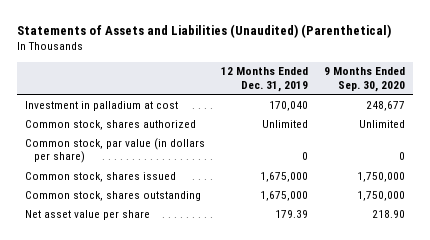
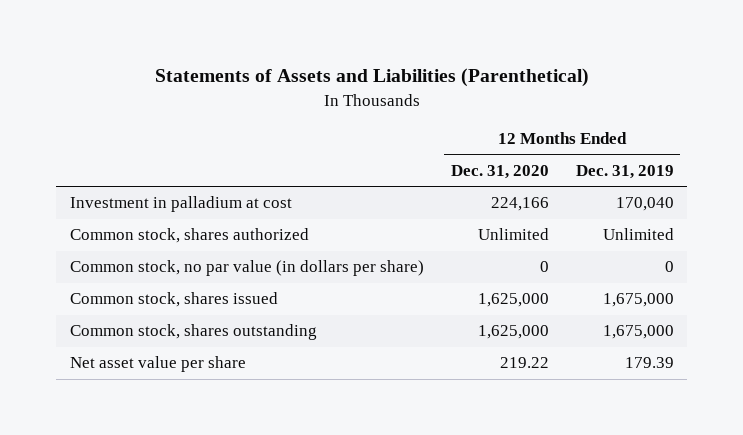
[16,23,391,38] Statements of Assets and Liabilities (Unaudited) (Parenthetical) -> [154,68,589,88] Statements of Assets and Liabilities (Parenthetical)
[324,67,406,92] 9 Months Ended Sep. 30, 2020 -> none
none -> [450,164,549,179] Dec. 31, 2020
[24,137,205,164] Common stock, par value (in dollars per share) -> [69,260,424,277] Common stock, no par value (in dollars per share)

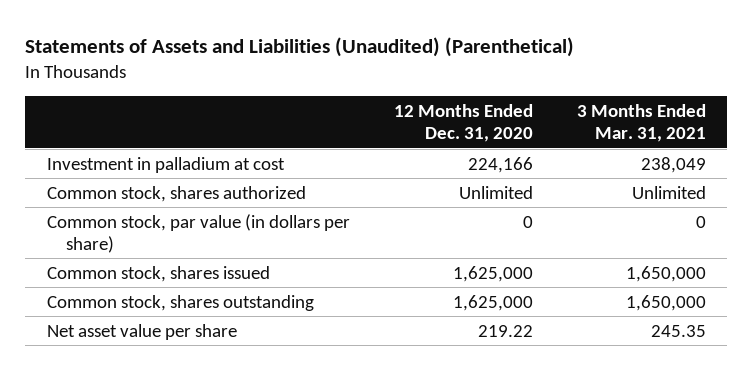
[154,68,589,88] Statements of Assets and Liabilities (Parenthetical) -> [24,37,574,58] Statements of Assets and Liabilities (Unaudited) (Parenthetical)
[575,164,674,179] Dec. 31, 2019 -> none
none -> [576,104,706,143] 3 Months Ended Mar. 31, 2021
[69,260,424,277] Common stock, no par value (in dollars per share) -> [46,213,350,253] Common stock, par value (in dollars per share)

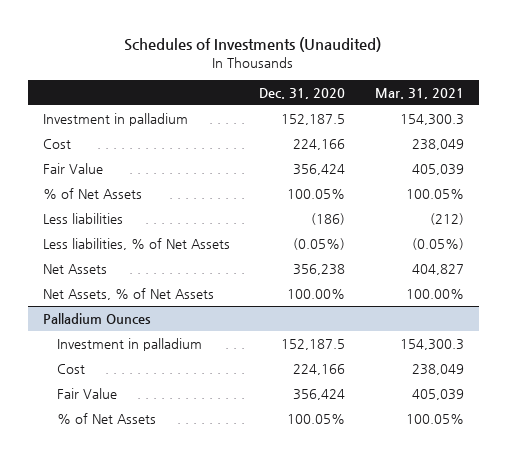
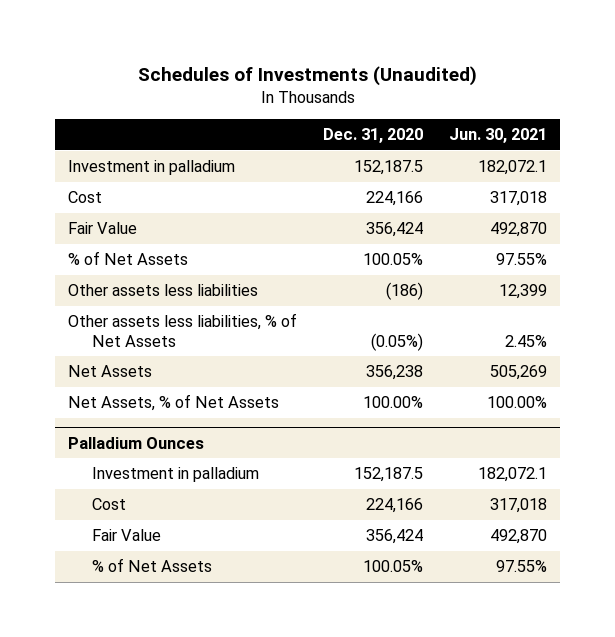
[374,87,464,99] Mar. 31, 2021 -> none
none -> [448,128,547,144] Jun. 30, 2021
[43,213,124,225] Less liabilities -> [68,284,259,297] Other assets less liabilities
[43,238,231,251] Less liabilities, % of Net Assets -> [68,313,298,347] Other assets less liabilities, % of Net Assets

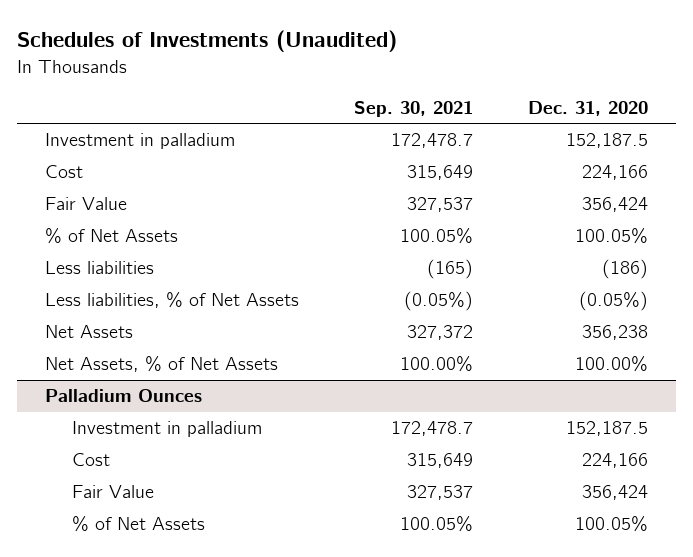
[448,128,547,144] Jun. 30, 2021 -> none
none -> [354,101,474,118] Sep. 30, 2021
[68,284,259,297] Other assets less liabilities -> [44,261,154,275] Less liabilities
[68,313,298,347] Other assets less liabilities, % of Net Assets -> [44,292,299,309] Less liabilities, % of Net Assets

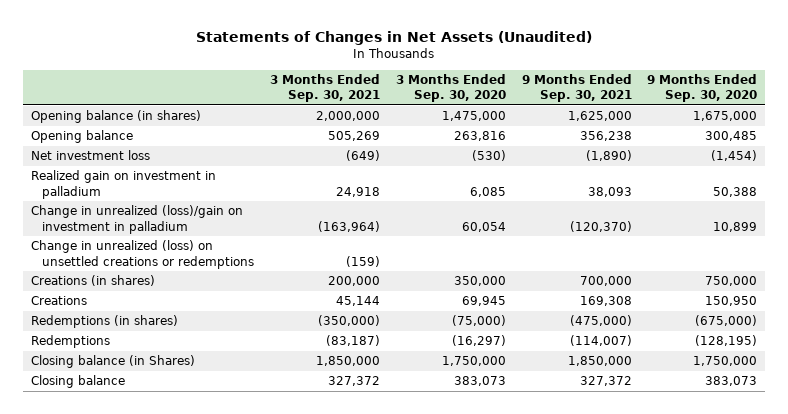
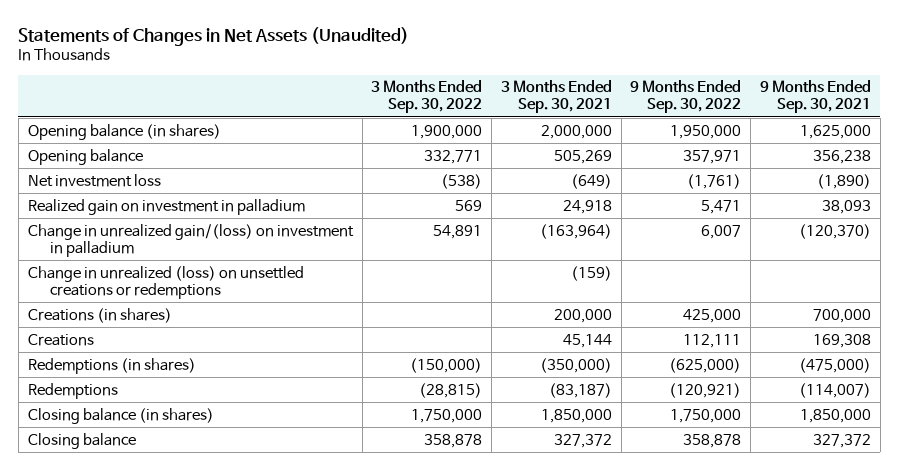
[395,73,506,103] 3 Months Ended Sep. 30, 2020 -> none
[647,73,758,103] 9 Months Ended Sep. 30, 2020 -> none
none -> [371,80,483,114] 3 Months Ended Sep. 30, 2022
none -> [630,80,742,114] 9 Months Ended Sep. 30, 2022
[31,205,244,234] Change in unrealized (loss)/gain on investment in palladium -> [27,223,354,257] Change in unrealized gain/(loss) on investment in palladium
[31,355,196,369] Closing balance (in Shares) -> [27,407,214,424] Closing balance (in shares)

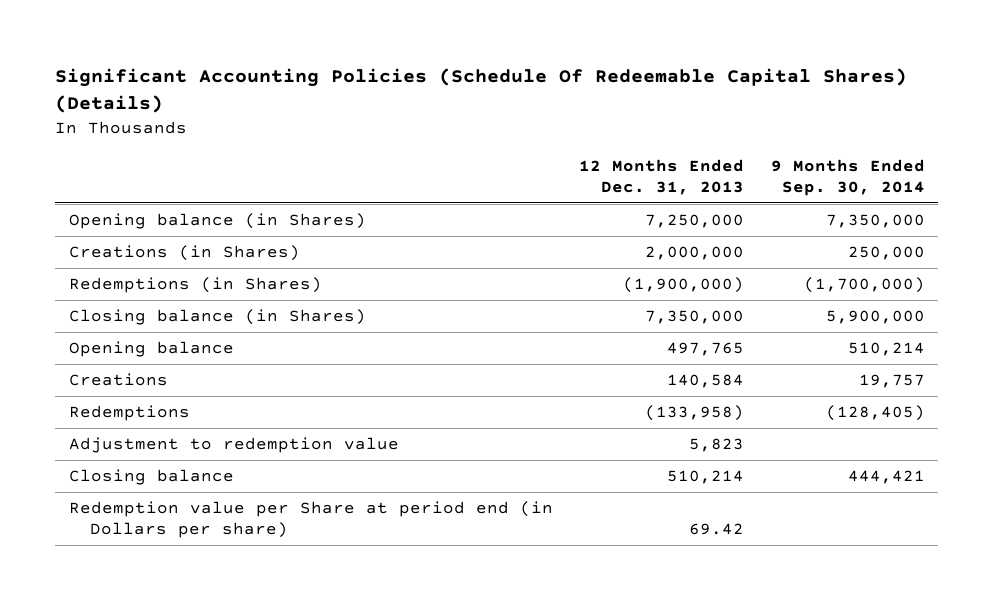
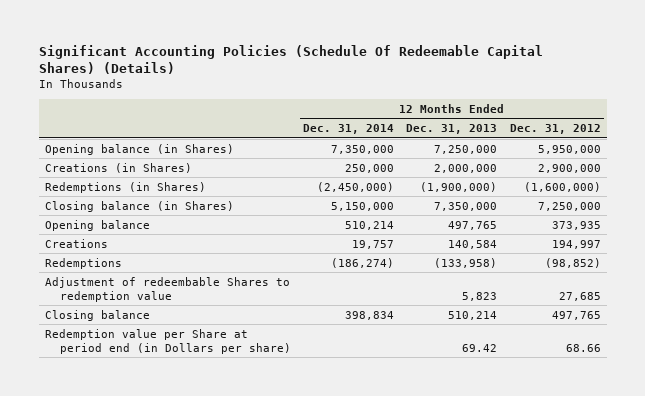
[770,159,925,196] 9 Months Ended Sep. 30, 2014 -> none
none -> [302,124,394,135] Dec. 31, 2014
none -> [509,124,601,135] Dec. 31, 2012
[68,437,399,454] Adjustment to redemption value -> [44,276,290,302] Adjustment of redeembable Shares to redemption value

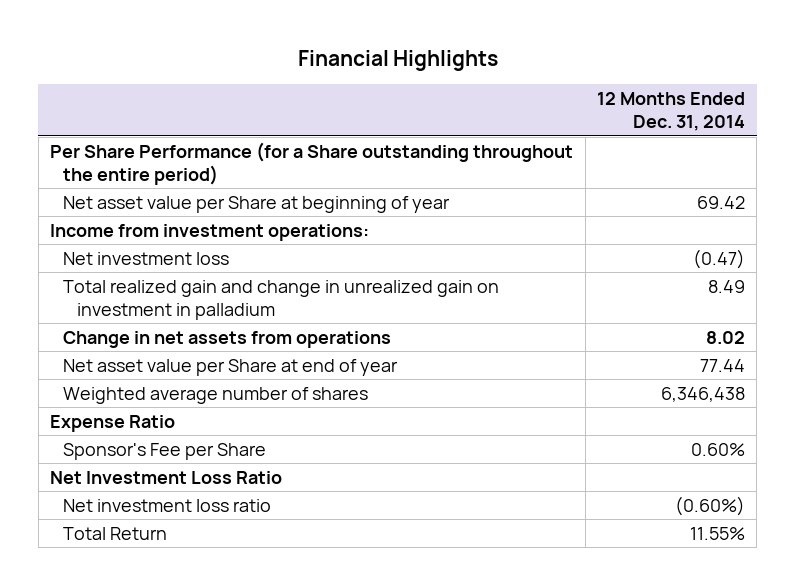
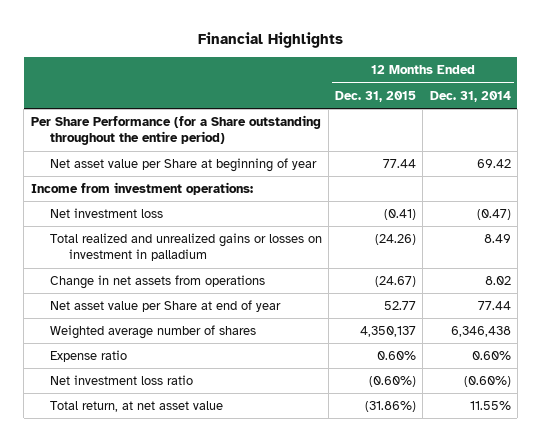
none -> [335,90,417,102] Dec. 31, 2015
[63,279,500,320] Total realized gain and change in unrealized gain on investment in palladium -> [49,233,322,262] Total realized and unrealized gains or losses on investment in palladium
[50,414,176,432] Expense Ratio -> none
[50,470,283,484] Net Investment Loss Ratio -> none
[63,442,267,460] Sponsor's Fee per Share -> [49,350,127,363] Expense ratio
[63,526,168,540] Total Return -> [49,401,223,413] Total return, at net asset value

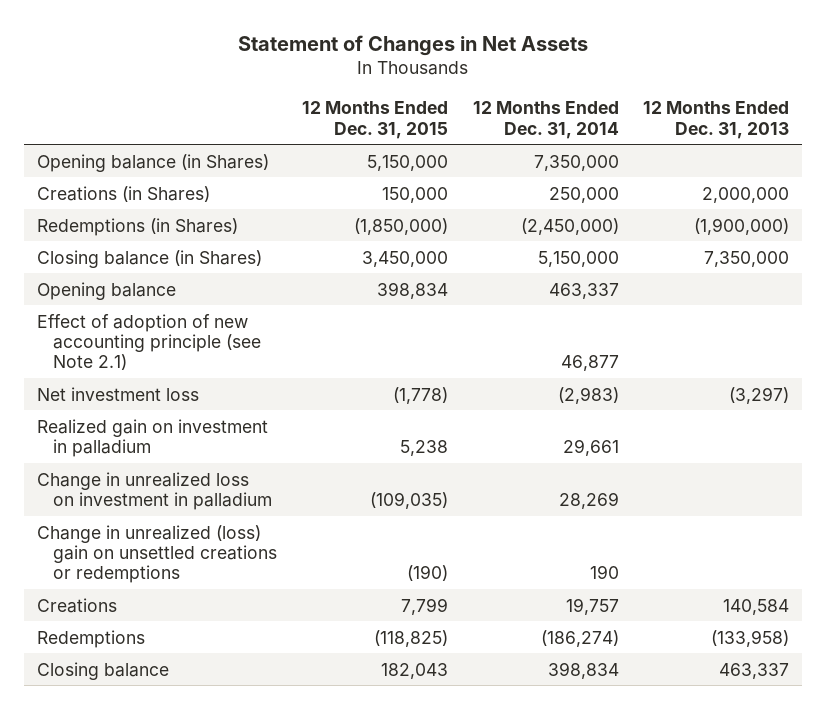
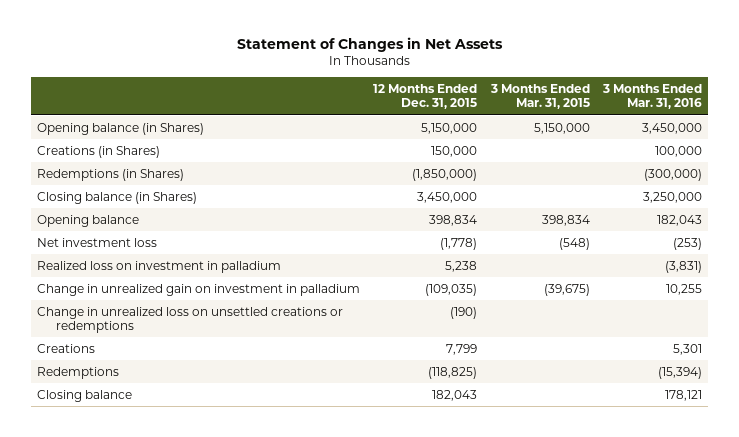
[472,101,619,139] 12 Months Ended Dec. 31, 2014 -> none
[643,101,790,139] 12 Months Ended Dec. 31, 2013 -> none
none -> [489,84,590,110] 3 Months Ended Mar. 31, 2015
none -> [601,84,702,110] 3 Months Ended Mar. 31, 2016
[36,313,262,371] Effect of adoption of new accounting principle (see Note 2.1) -> none
[36,418,268,457] Realized gain on investment in palladium -> [37,260,282,273] Realized loss on investment in palladium
[36,471,273,510] Change in unrealized loss on investment in palladium -> [37,283,361,296] Change in unrealized gain on investment in palladium
[36,524,278,584] Change in unrealized (loss) gain on unsettled creations or redemptions -> [37,306,344,334] Change in unrealized loss on unsettled creations or redemptions

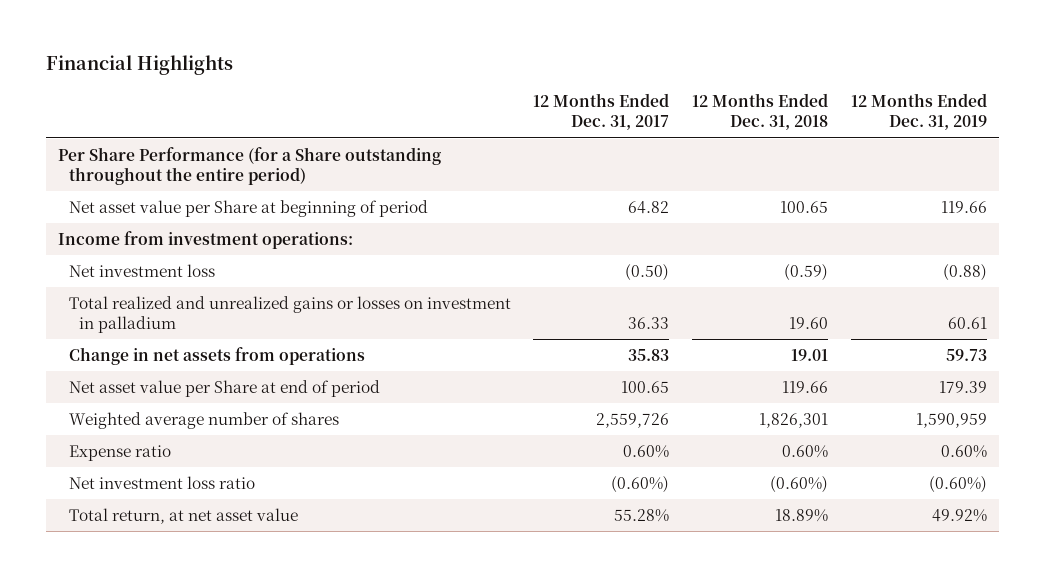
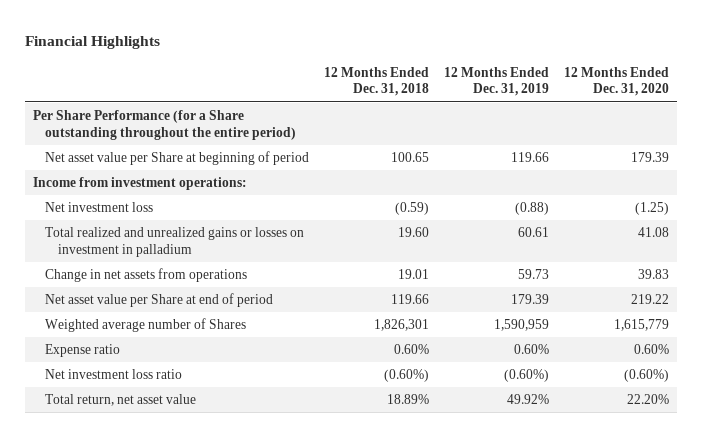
[533,93,670,131] 12 Months Ended Dec. 31, 2017 -> none
none -> [564,66,670,97] 12 Months Ended Dec. 31, 2020
[68,411,339,429] Weighted average number of shares -> [45,318,247,333] Weighted average number of Shares
[68,507,298,524] Total return, at net asset value -> [45,394,197,407] Total return, net asset value

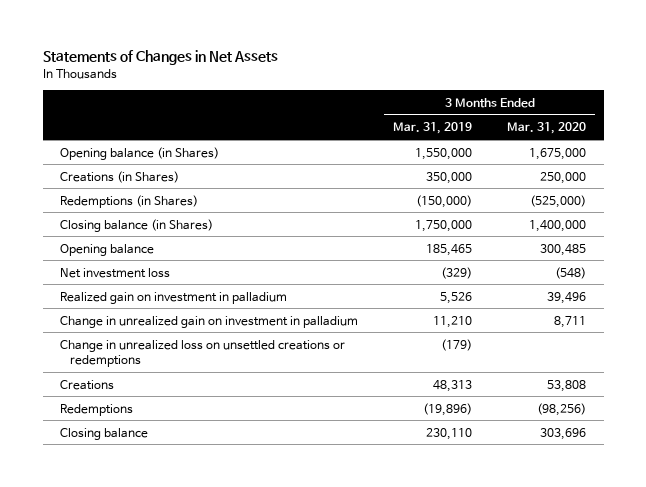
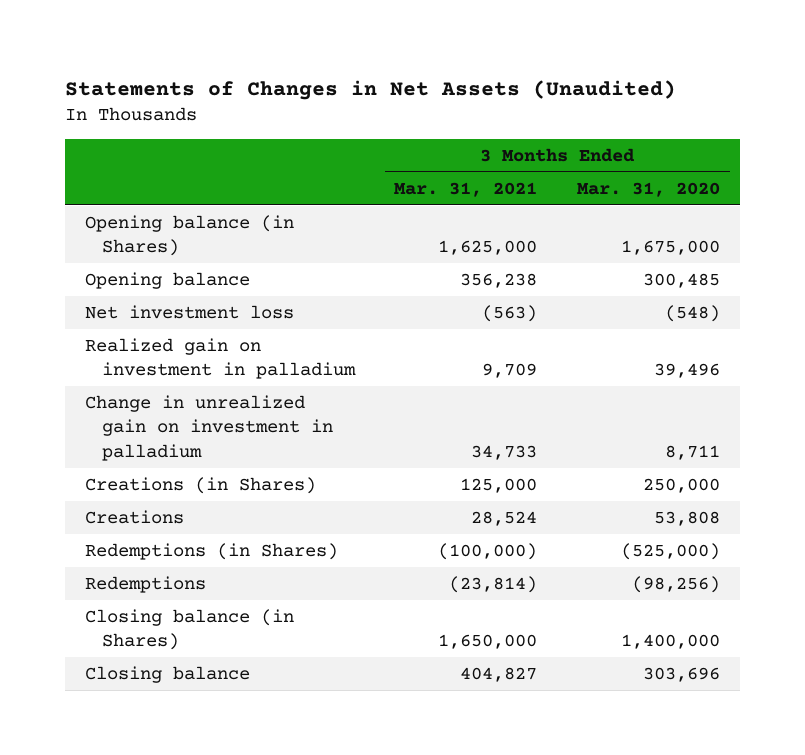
[42,50,278,66] Statements of Changes in Net Assets -> [65,79,677,100] Statements of Changes in Net Assets (Unaudited)
[393,122,473,135] Mar. 31, 2019 -> none
none -> [394,181,538,197] Mar. 31, 2021
[60,339,346,368] Change in unrealized loss on unsettled creations or redemptions -> none
[60,170,180,183] Creations (in Shares) -> [84,476,316,494] Creations (in Shares)
[60,194,199,208] Redemptions (in Shares) -> [84,542,338,560] Redemptions (in Shares)
[60,218,214,232] Closing balance (in Shares) -> [84,608,294,651] Closing balance (in Shares)

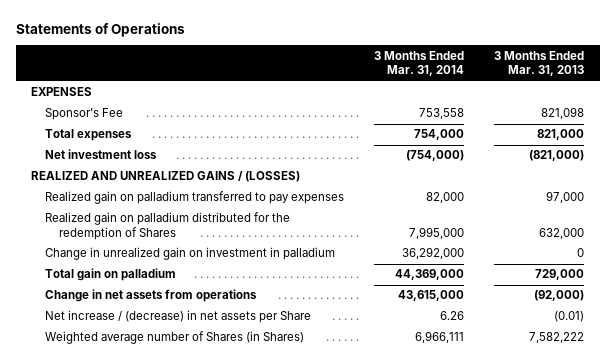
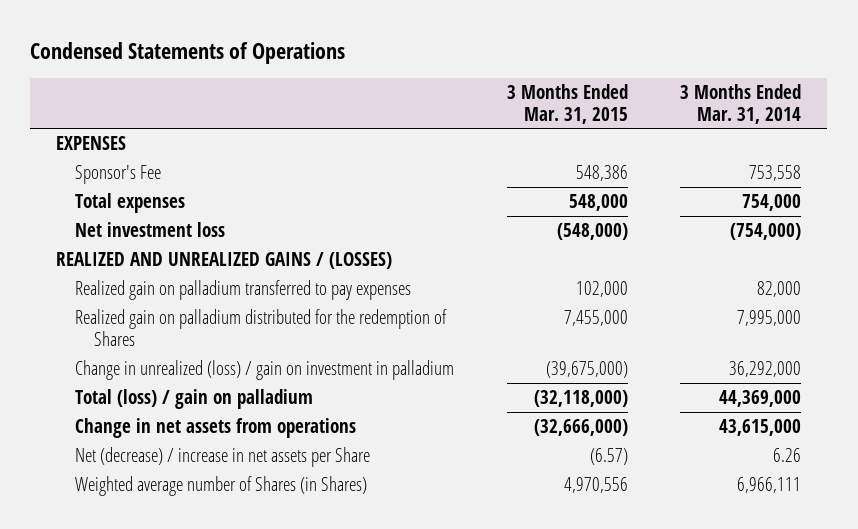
[15,22,185,37] Statements of Operations -> [30,42,346,65] Condensed Statements of Operations
[494,50,585,77] 3 Months Ended Mar. 31, 2013 -> none
none -> [506,83,628,124] 3 Months Ended Mar. 31, 2015
[45,247,336,261] Change in unrealized gain on investment in palladium -> [75,359,455,380] Change in unrealized (loss) / gain on investment in palladium
[45,268,177,282] Total gain on palladium -> [75,388,314,409] Total (loss) / gain on palladium
[45,310,312,324] Net increase / (decrease) in net assets per Share -> [75,446,371,467] Net (decrease) / increase in net assets per Share

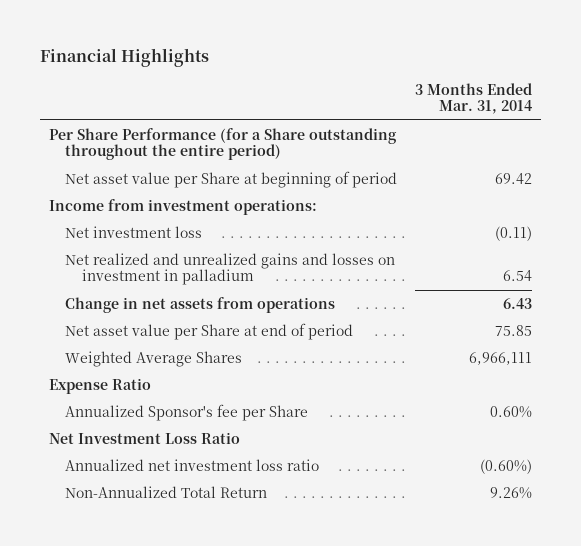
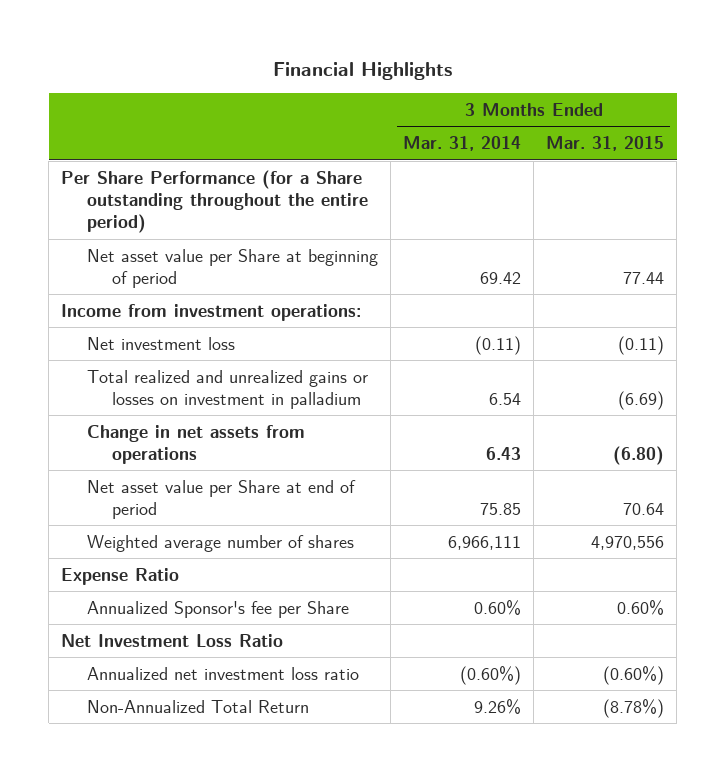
none -> [546,136,665,152] Mar. 31, 2015
[65,252,396,286] Net realized and unrealized gains and losses on investment in palladium -> [86,369,368,409] Total realized and unrealized gains or losses on investment in palladium
[65,350,243,367] Weighted Average Shares -> [86,534,354,552] Weighted average number of shares

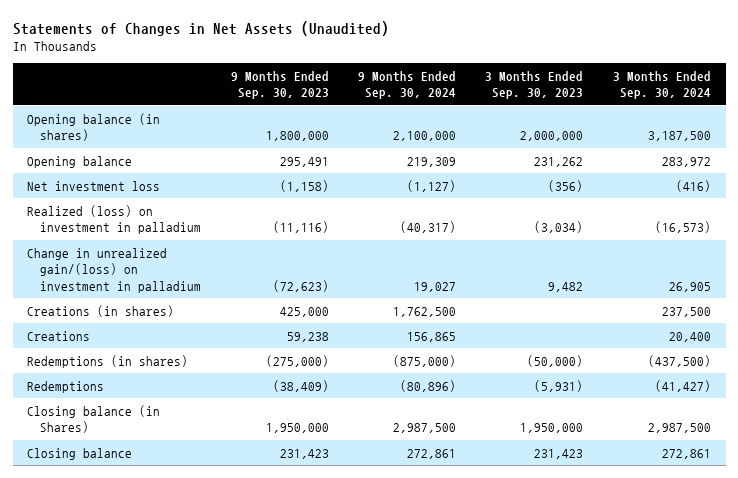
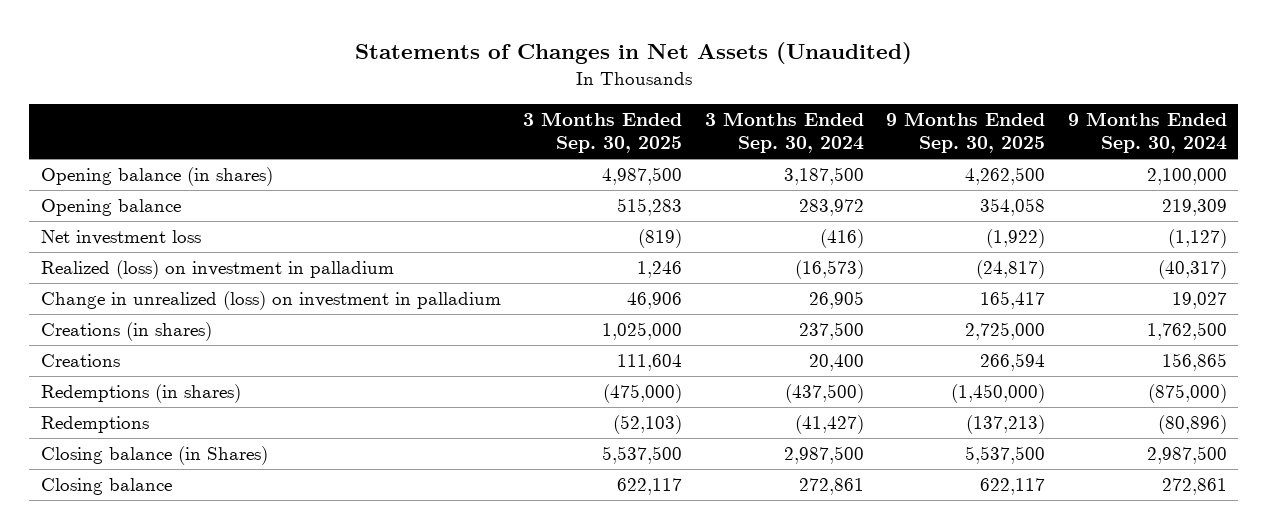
[230,70,329,100] 9 Months Ended Sep. 30, 2023 -> none
[485,70,584,100] 3 Months Ended Sep. 30, 2023 -> none
none -> [523,111,683,154] 3 Months Ended Sep. 30, 2025
none -> [886,111,1046,154] 9 Months Ended Sep. 30, 2025
[27,247,202,293] Change in unrealized gain/(loss) on investment in palladium -> [40,290,501,310] Change in unrealized (loss) on investment in palladium

